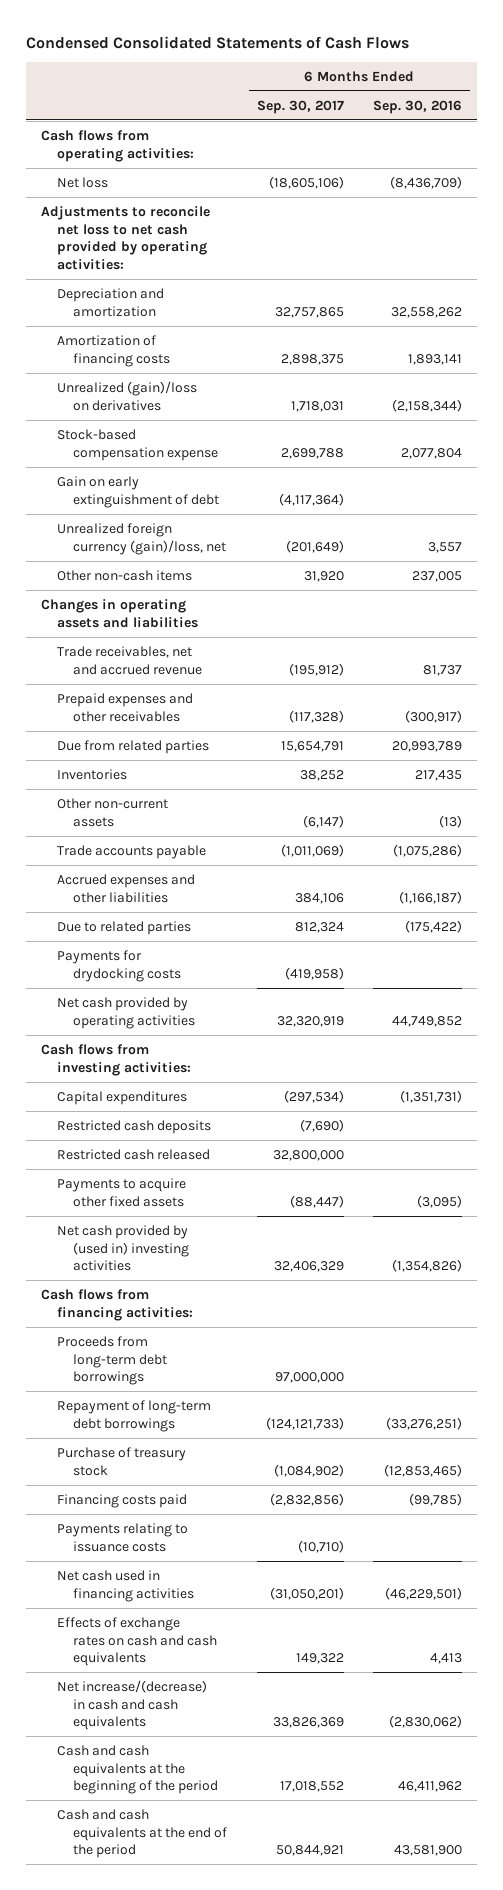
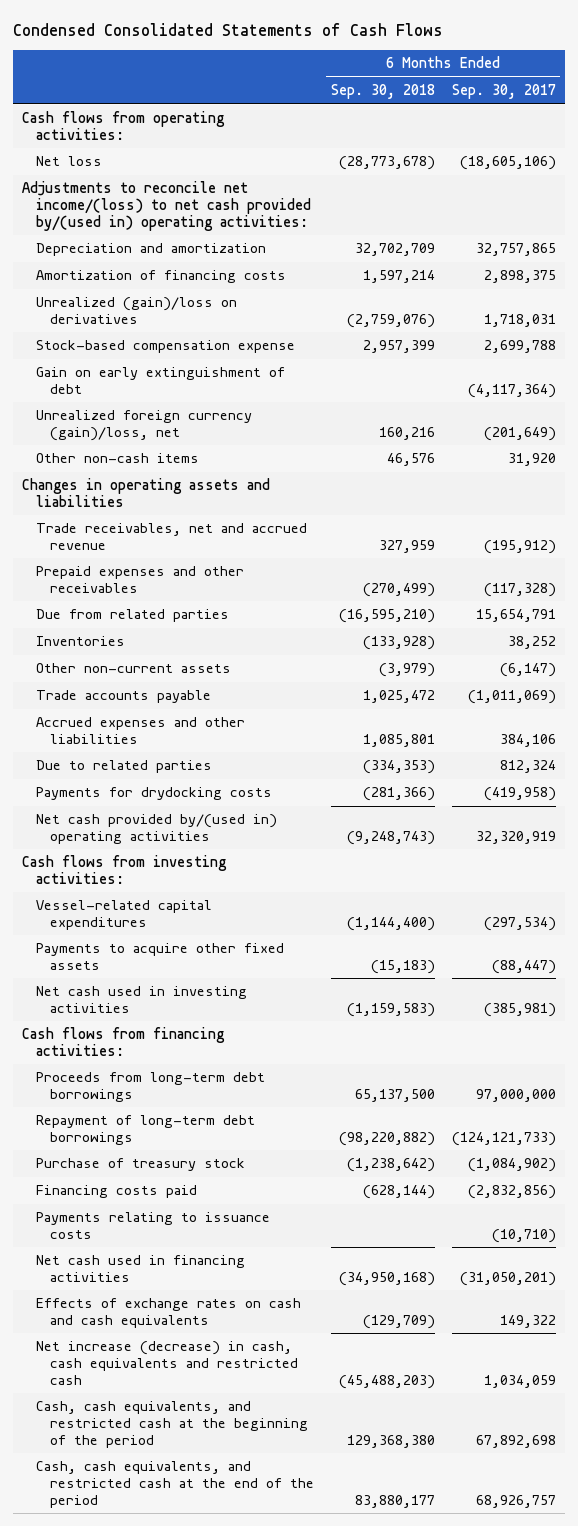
[373,99,463,114] Sep. 30, 2016 -> none
none -> [330,84,435,100] Sep. 30, 2018
[40,205,210,271] Adjustments to reconcile net loss to net cash provided by operating activities: -> [22,181,311,231] Adjustments to reconcile net income/(loss) to net cash provided by/(used in) operating activities:
[56,996,195,1029] Net cash provided by operating activities -> [35,814,277,844] Net cash provided by/(used in) operating activities
[56,1119,211,1134] Restricted cash deposits -> none
[56,1148,210,1160] Restricted cash released -> none
[56,1090,187,1105] Capital expenditures -> [35,900,212,930] Vessel-related capital expenditures
[56,1224,189,1272] Net cash provided by (used in) investing activities -> [35,986,247,1013] Net cash used in investing activities
[273,1261,344,1273] 32,406,329 -> [484,1002,557,1017] (385,981)
[56,1679,207,1731] Net increase/(decrease) in cash and cash equivalents -> [35,1341,298,1385] Net increase (decrease) in cash, cash equivalents and restricted cash
[272,1717,344,1729] 33,826,369 -> [484,1374,557,1388] 1,034,059
[56,1744,218,1795] Cash and cash equivalents at the beginning of the period -> [35,1401,308,1448] Cash, cash equivalents, and restricted cash at the beginning of the period
[279,1781,344,1793] 17,018,552 -> [476,1434,557,1448] 67,892,698
[56,1808,227,1859] Cash and cash equivalents at the end of the period -> [35,1461,314,1508] Cash, cash equivalents, and restricted cash at the end of the period
[275,1845,344,1857] 50,844,921 -> [476,1494,557,1508] 68,926,757

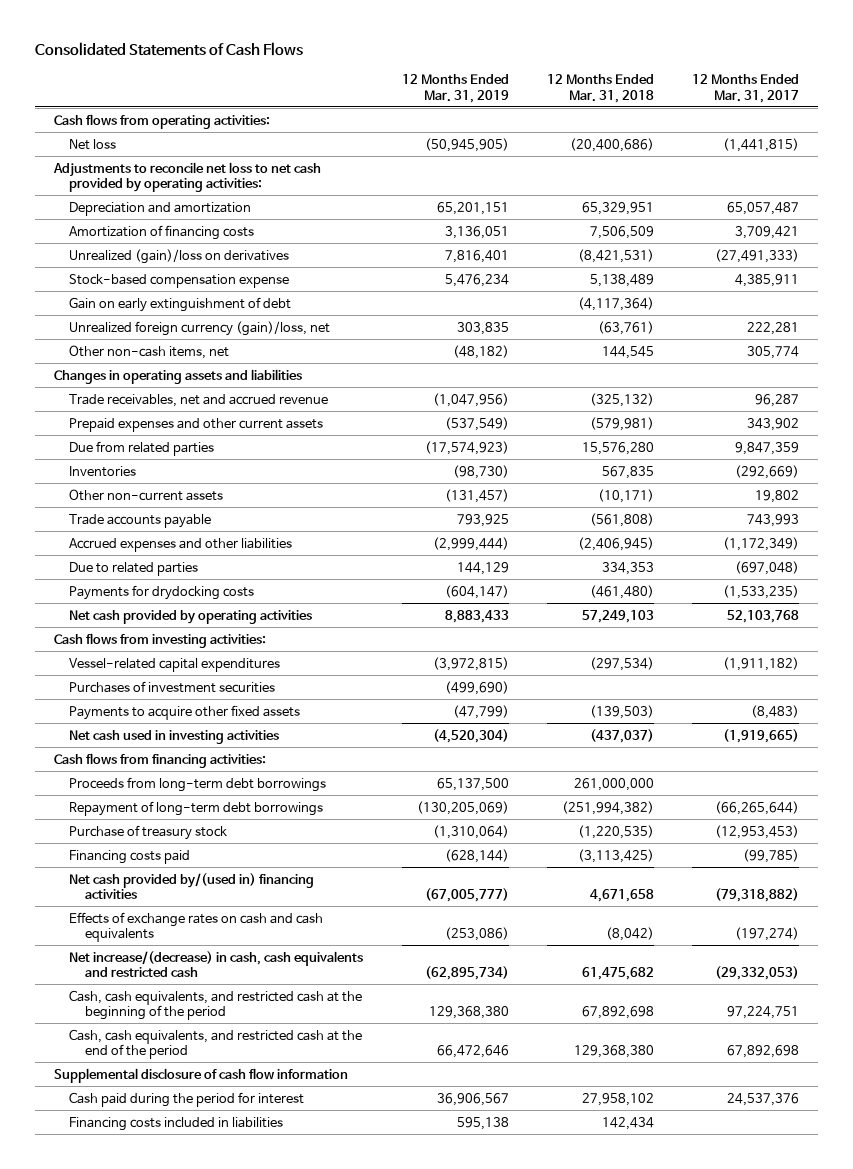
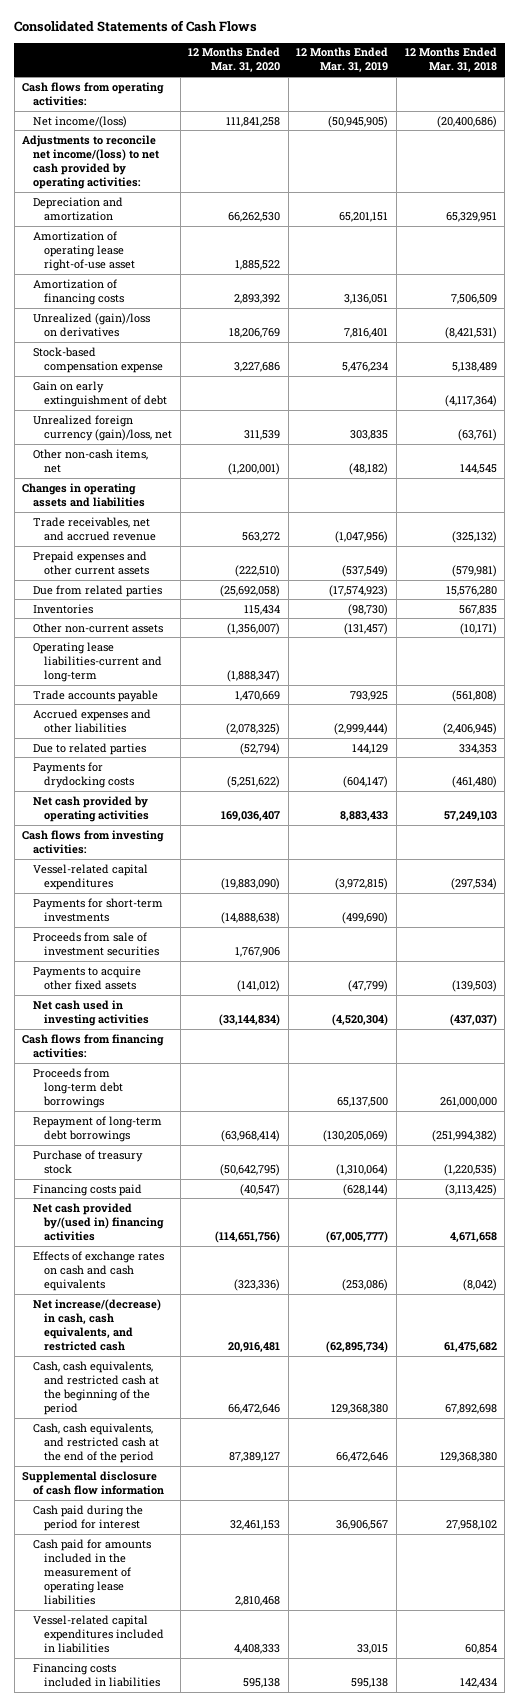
[691,74,799,103] 12 Months Ended Mar. 31, 2017 -> none
none -> [188,47,281,73] 12 Months Ended Mar. 31, 2020
[69,138,117,150] Net loss -> [33,115,128,128] Net income/(loss)
[53,161,322,192] Adjustments to reconcile net loss to net cash provided by operating activities: -> [22,134,160,190] Adjustments to reconcile net income/(loss) to net cash provided by operating activities:
none -> [33,230,136,272] Amortization of operating lease right-of-use asset
none -> [33,641,163,683] Operating lease liabilities-current and long-term
[69,680,276,693] Purchases of investment securities -> [33,897,164,922] Payments for short-term investments
none -> [33,931,160,956] Proceeds from sale of investment securities
[69,950,364,977] Net increase/(decrease) in cash, cash equivalents and restricted cash -> [33,1298,162,1352] Net increase/(decrease) in cash, cash equivalents, and restricted cash
none -> [33,1538,152,1606] Cash paid for amounts included in the measurement of operating lease liabilities
none -> [33,1614,165,1654] Vessel-related capital expenditures included in liabilities

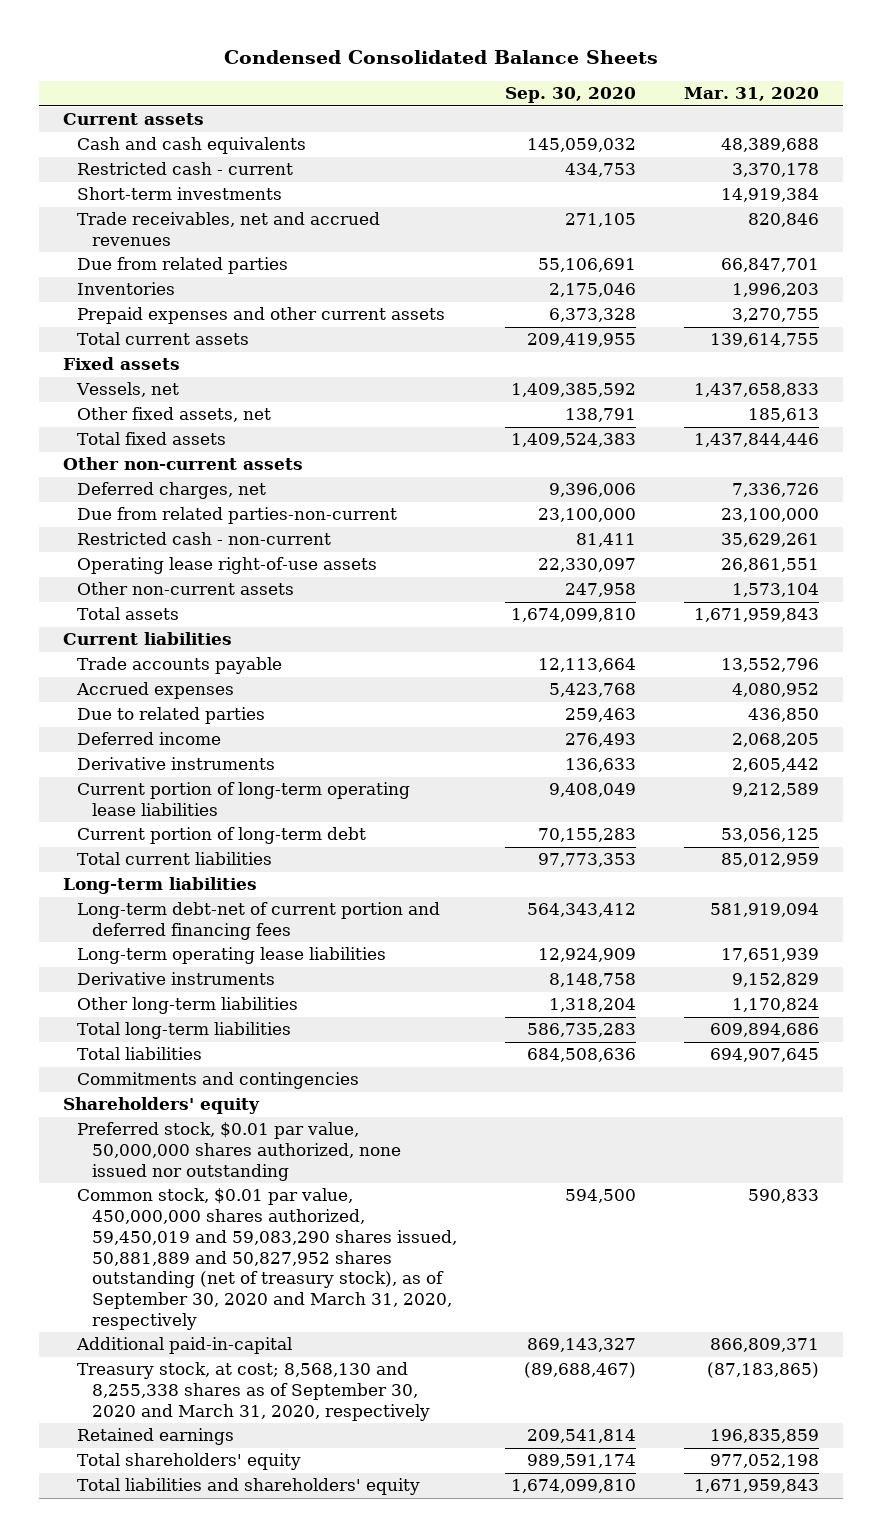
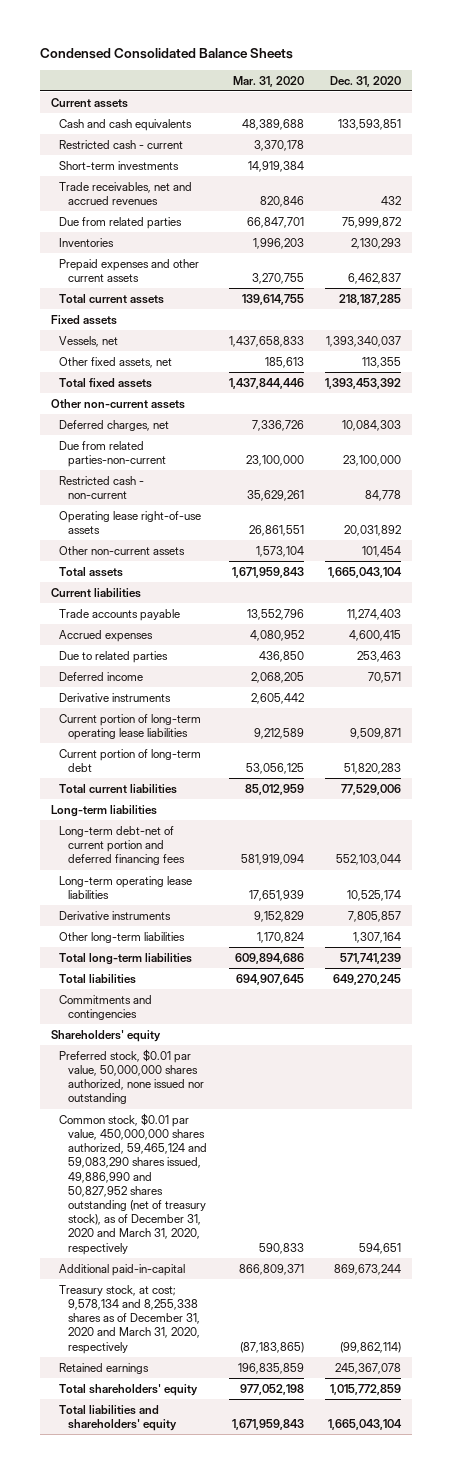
[504,87,636,104] Sep. 30, 2020 -> none
none -> [330,75,402,87] Dec. 31, 2020
[77,1188,457,1330] Common stock, $0.01 par value, 450,000,000 shares authorized, 59,450,019 and 59,083,290 shares issued, 50,881,889 and 50,827,952 shares outstanding (net of treasury stock), as of September 30, 2020 and March 31, 2020, respectively -> [59,1112,207,1255] Common stock, $0.01 par value, 450,000,000 shares authorized, 59,465,124 and 59,083,290 shares issued, 49,886,990 and 50,827,952 shares outstanding (net of treasury stock), as of December 31, 2020 and March 31, 2020, respectively
[77,1362,430,1421] Treasury stock, at cost; 8,568,130 and 8,255,338 shares as of September 30, 2020 and March 31, 2020, respectively -> [59,1284,200,1354] Treasury stock, at cost; 9,578,134 and 8,255,338 shares as of December 31, 2020 and March 31, 2020, respectively

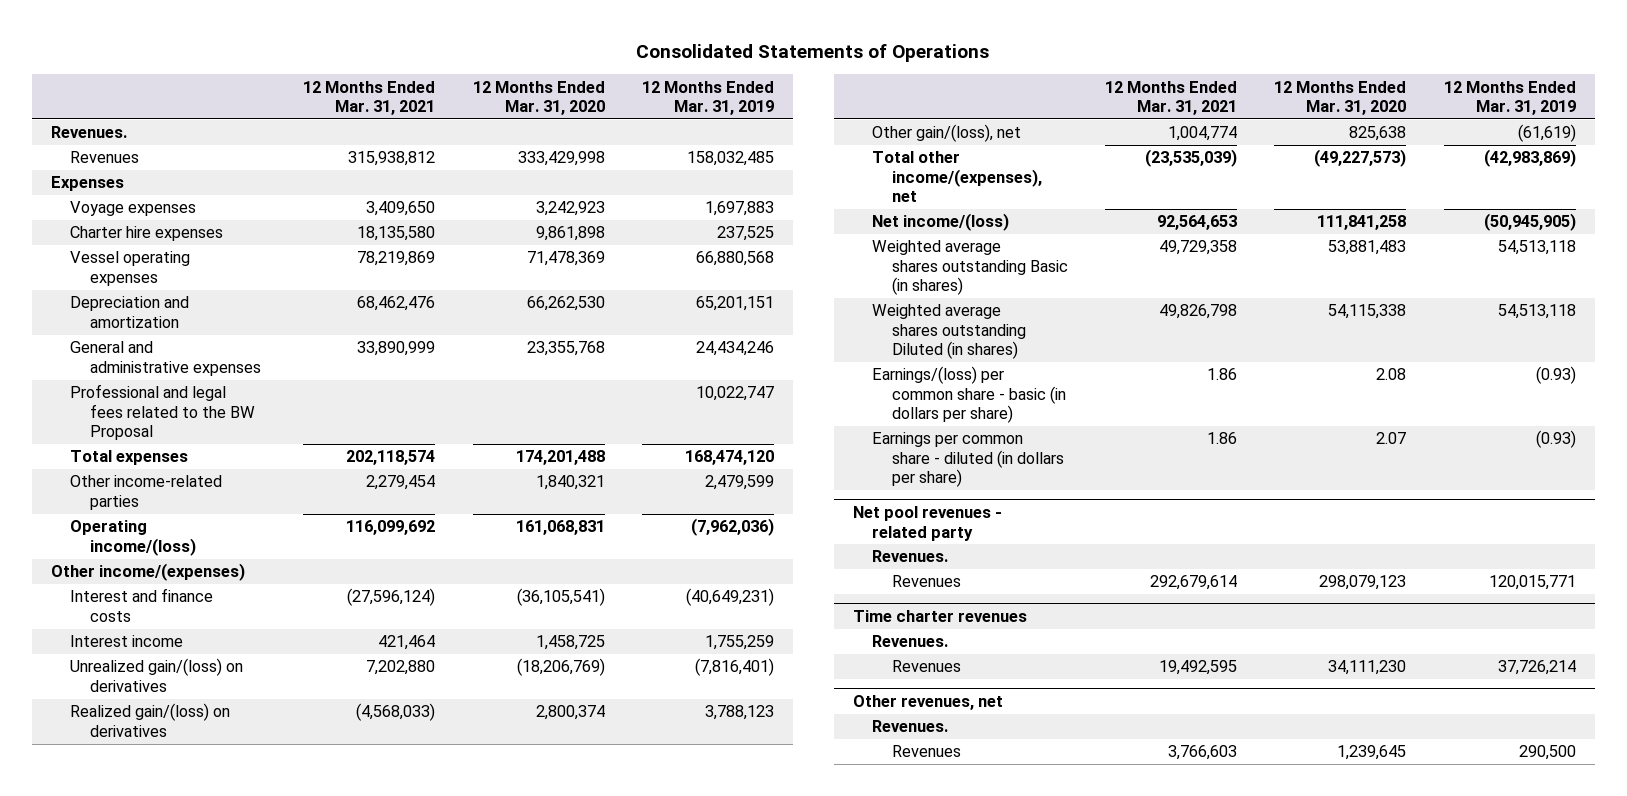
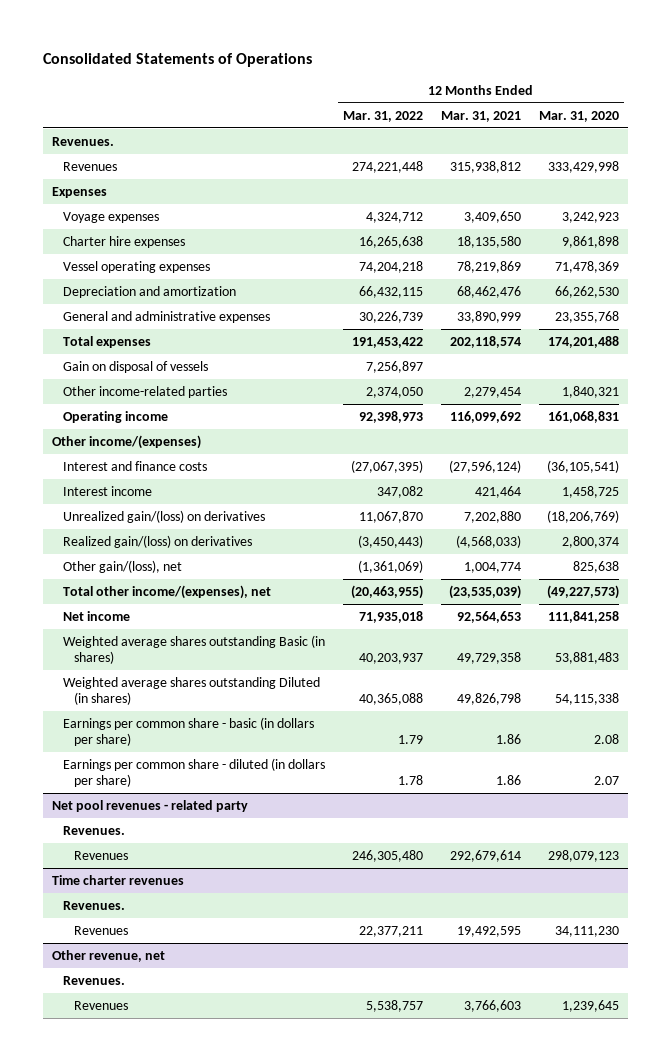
[642,80,775,115] 12 Months Ended Mar. 31, 2019 -> none
none -> [343,110,424,122] Mar. 31, 2022
[70,384,255,441] Professional and legal fees related to the BW Proposal -> none
none -> [62,360,208,373] Gain on disposal of vessels
[70,520,196,556] Operating income/(loss) -> [62,410,168,423] Operating income
[872,213,1010,232] Net income/(loss) -> [62,610,130,621] Net income
[872,366,1066,424] Earnings/(loss) per common share - basic (in dollars per share) -> [62,716,314,747] Earnings per common share - basic (in dollars per share)
[852,695,1003,711] Other revenues, net -> [52,949,166,962] Other revenue, net

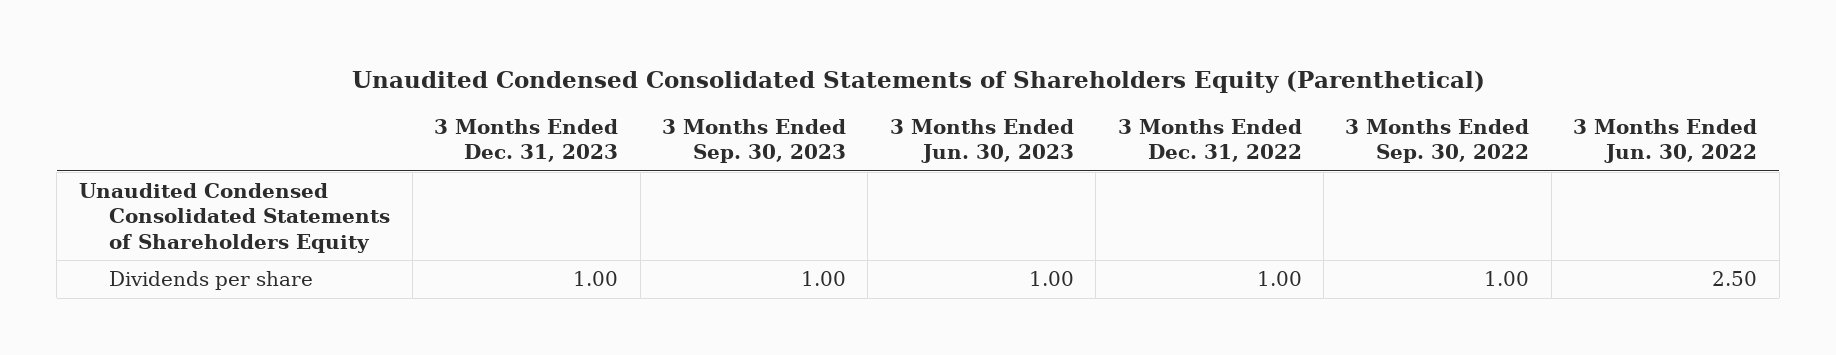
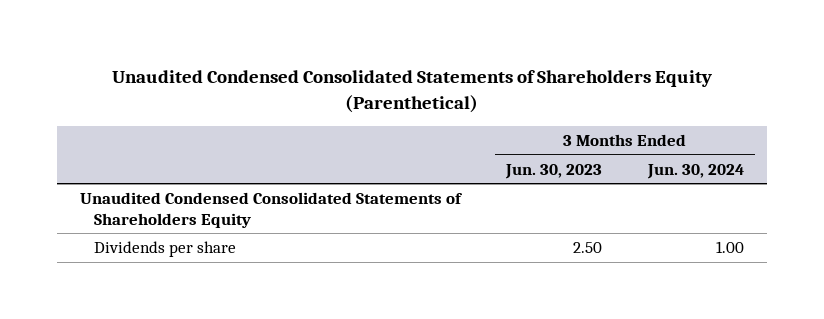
[434,118,619,162] 3 Months Ended Dec. 31, 2023 -> none
[662,118,847,163] 3 Months Ended Sep. 30, 2023 -> none
[1117,118,1302,162] 3 Months Ended Dec. 31, 2022 -> none
[1345,118,1530,163] 3 Months Ended Sep. 30, 2022 -> none
[1573,118,1758,163] 3 Months Ended Jun. 30, 2022 -> none
none -> [647,163,745,179] Jun. 30, 2024
[1028,271,1074,287] 1.00 -> [573,242,603,254] 2.50

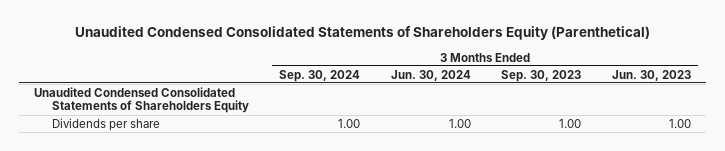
none -> [279,69,361,82] Sep. 30, 2024
none -> [501,69,582,82] Sep. 30, 2023
[573,242,603,254] 2.50 -> [668,118,691,128] 1.00

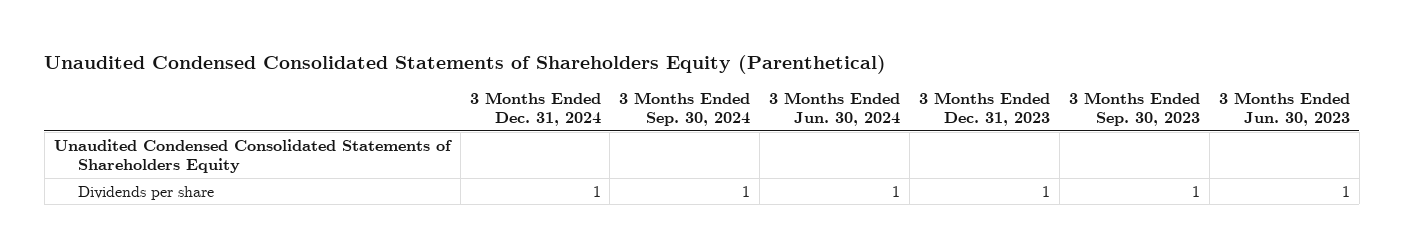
none -> [469,91,601,127] 3 Months Ended Dec. 31, 2024
none -> [919,91,1051,127] 3 Months Ended Dec. 31, 2023
[338,118,361,128] 1.00 -> [742,185,751,197] 1
[448,118,471,128] 1.00 -> [892,185,901,197] 1
[559,118,582,128] 1.00 -> [1192,185,1201,197] 1
[668,118,691,128] 1.00 -> [1342,185,1351,197] 1

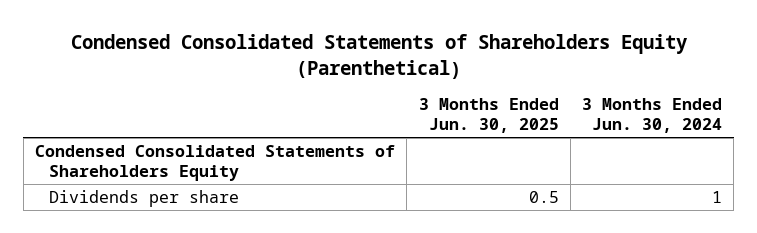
[44,55,887,75] Unaudited Condensed Consolidated Statements of Shareholders Equity (Parenthetical) -> [70,33,688,79] Condensed Consolidated Statements of Shareholders Equity (Parenthetical)
[469,91,601,127] 3 Months Ended Dec. 31, 2024 -> none
[619,91,751,127] 3 Months Ended Sep. 30, 2024 -> none
[919,91,1051,127] 3 Months Ended Dec. 31, 2023 -> none
[1069,91,1201,127] 3 Months Ended Sep. 30, 2023 -> none
[1219,91,1351,127] 3 Months Ended Jun. 30, 2023 -> none
none -> [418,98,559,134] 3 Months Ended Jun. 30, 2025
[53,138,452,174] Unaudited Condensed Consolidated Statements of Shareholders Equity -> [35,145,396,182] Condensed Consolidated Statements of Shareholders Equity

